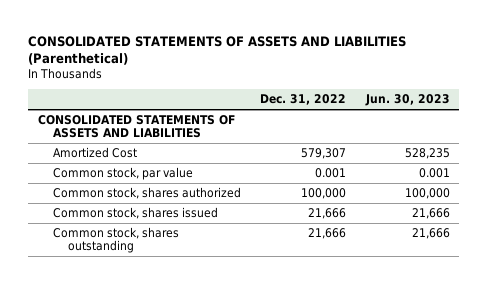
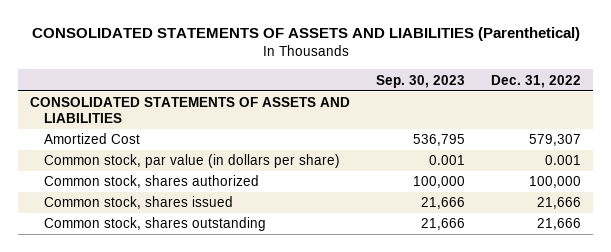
[364,94,450,107] Jun. 30, 2023 -> none
none -> [376,74,466,88] Sep. 30, 2023
[52,166,193,180] Common stock, par value -> [43,154,340,169] Common stock, par value (in dollars per share)

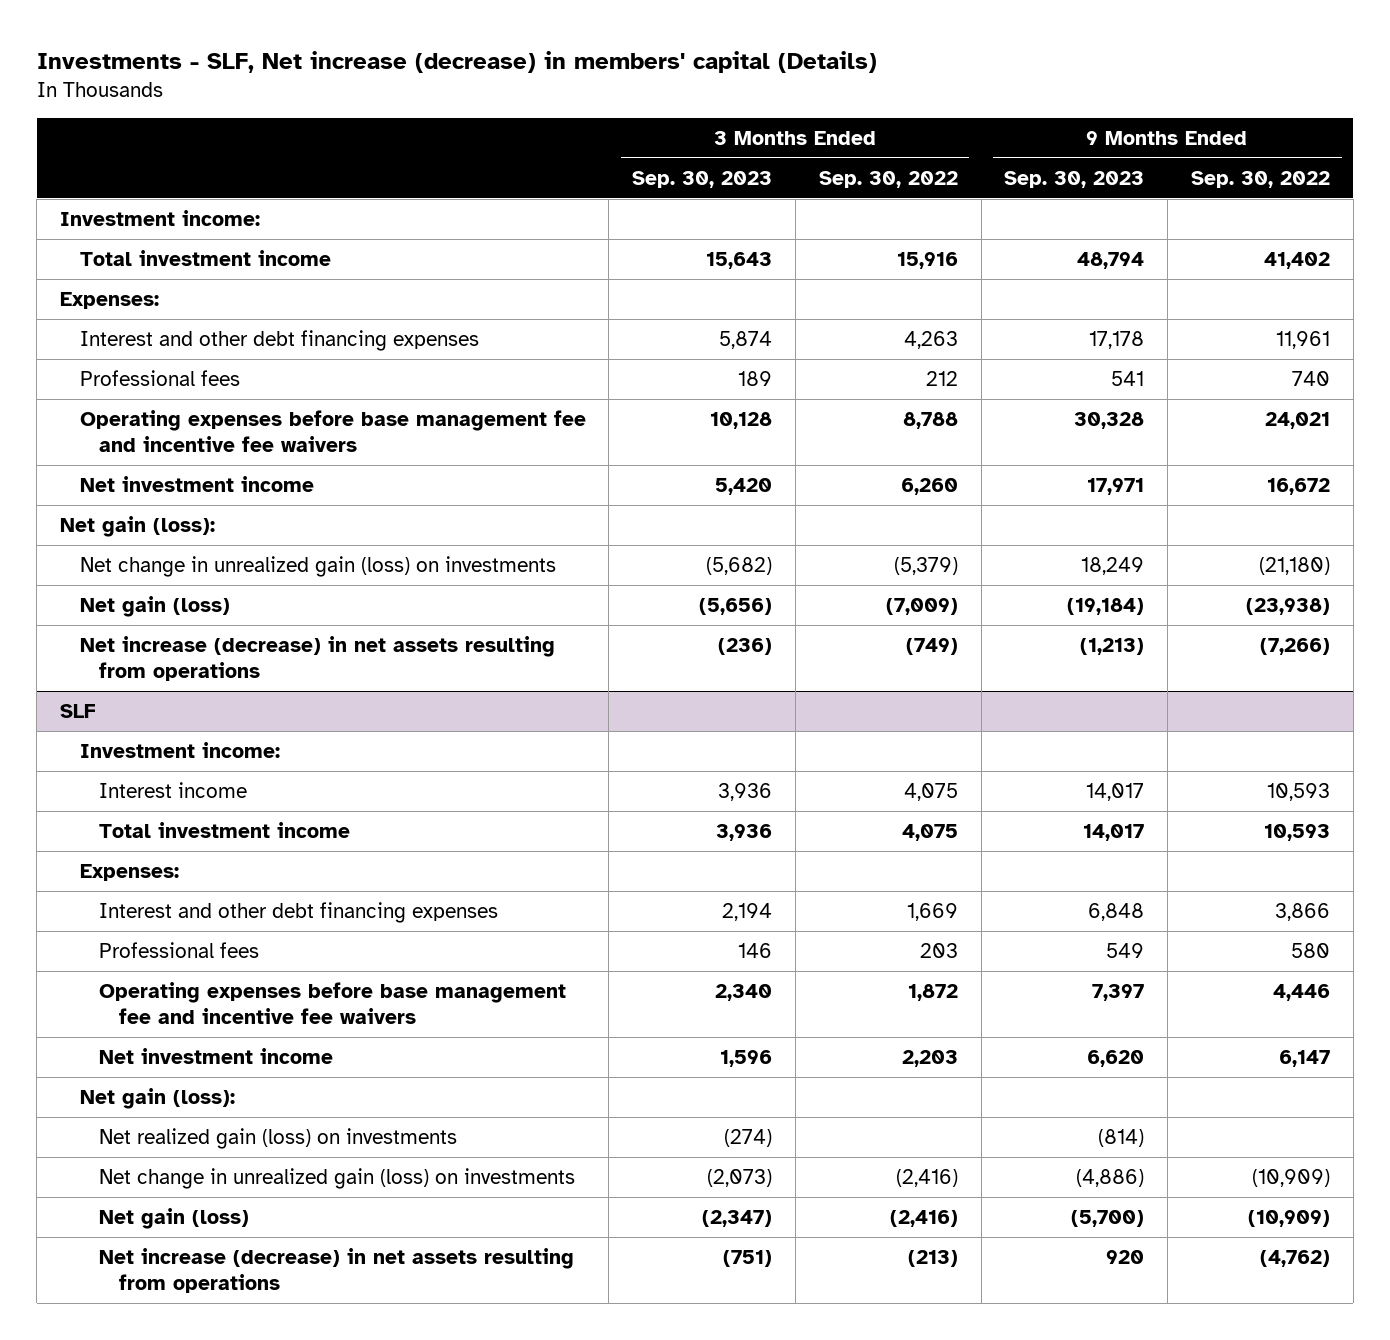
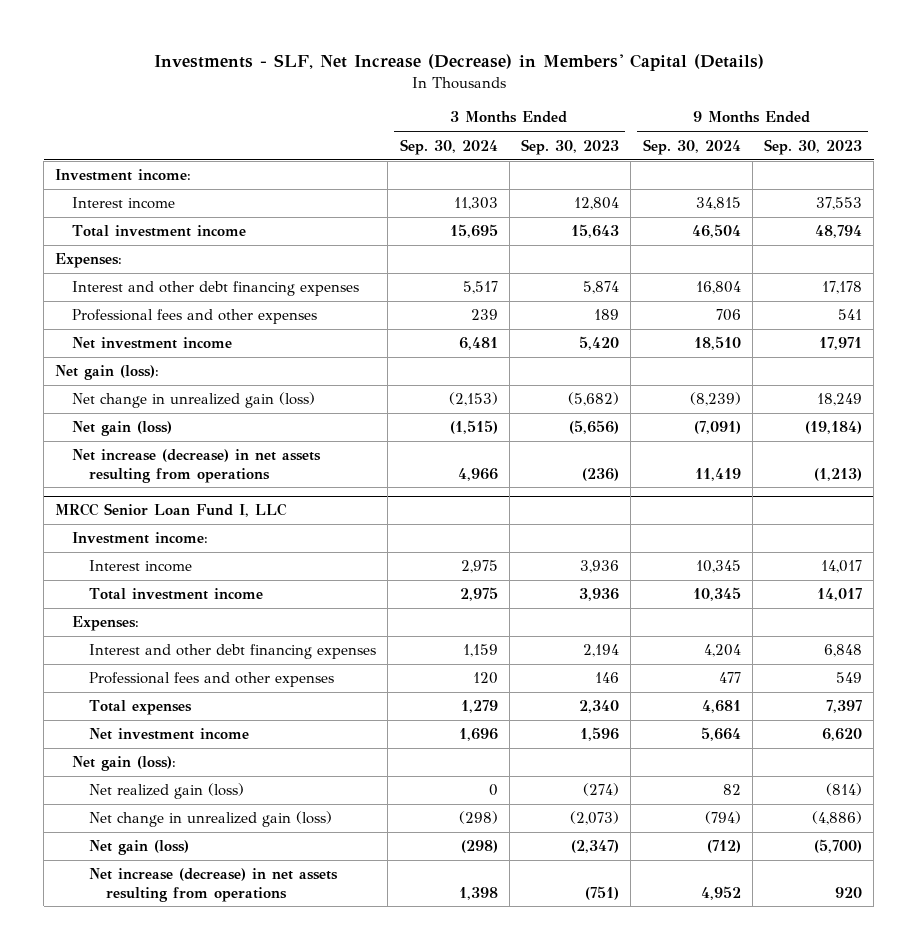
[36,51,877,74] Investments - SLF, Net increase (decrease) in members' capital (Details) -> [153,54,764,72] Investments - SLF, Net Increase (Decrease) in Members' Capital (Details)
[818,170,958,188] Sep. 30, 2022 -> none
[1191,170,1331,188] Sep. 30, 2022 -> none
none -> [399,138,498,155] Sep. 30, 2024
none -> [642,138,741,155] Sep. 30, 2024
none -> [72,197,176,210] Interest income
[79,409,586,453] Operating expenses before base management fee and incentive fee waivers -> none
[79,369,240,386] Professional fees -> [72,309,318,325] Professional fees and other expenses
[79,555,556,577] Net change in unrealized gain (loss) on investments -> [72,392,316,409] Net change in unrealized gain (loss)
[59,703,95,718] SLF -> none
none -> [55,503,288,518] MRCC Senior Loan Fund I, LLC
[99,941,260,958] Professional fees -> [89,672,335,688] Professional fees and other expenses
[99,981,567,1025] Operating expenses before base management fee and incentive fee waivers -> [89,700,193,716] Total expenses
[99,1127,458,1149] Net realized gain (loss) on investments -> [89,783,245,800] Net realized gain (loss)
[99,1167,576,1189] Net change in unrealized gain (loss) on investments -> [89,811,333,828] Net change in unrealized gain (loss)

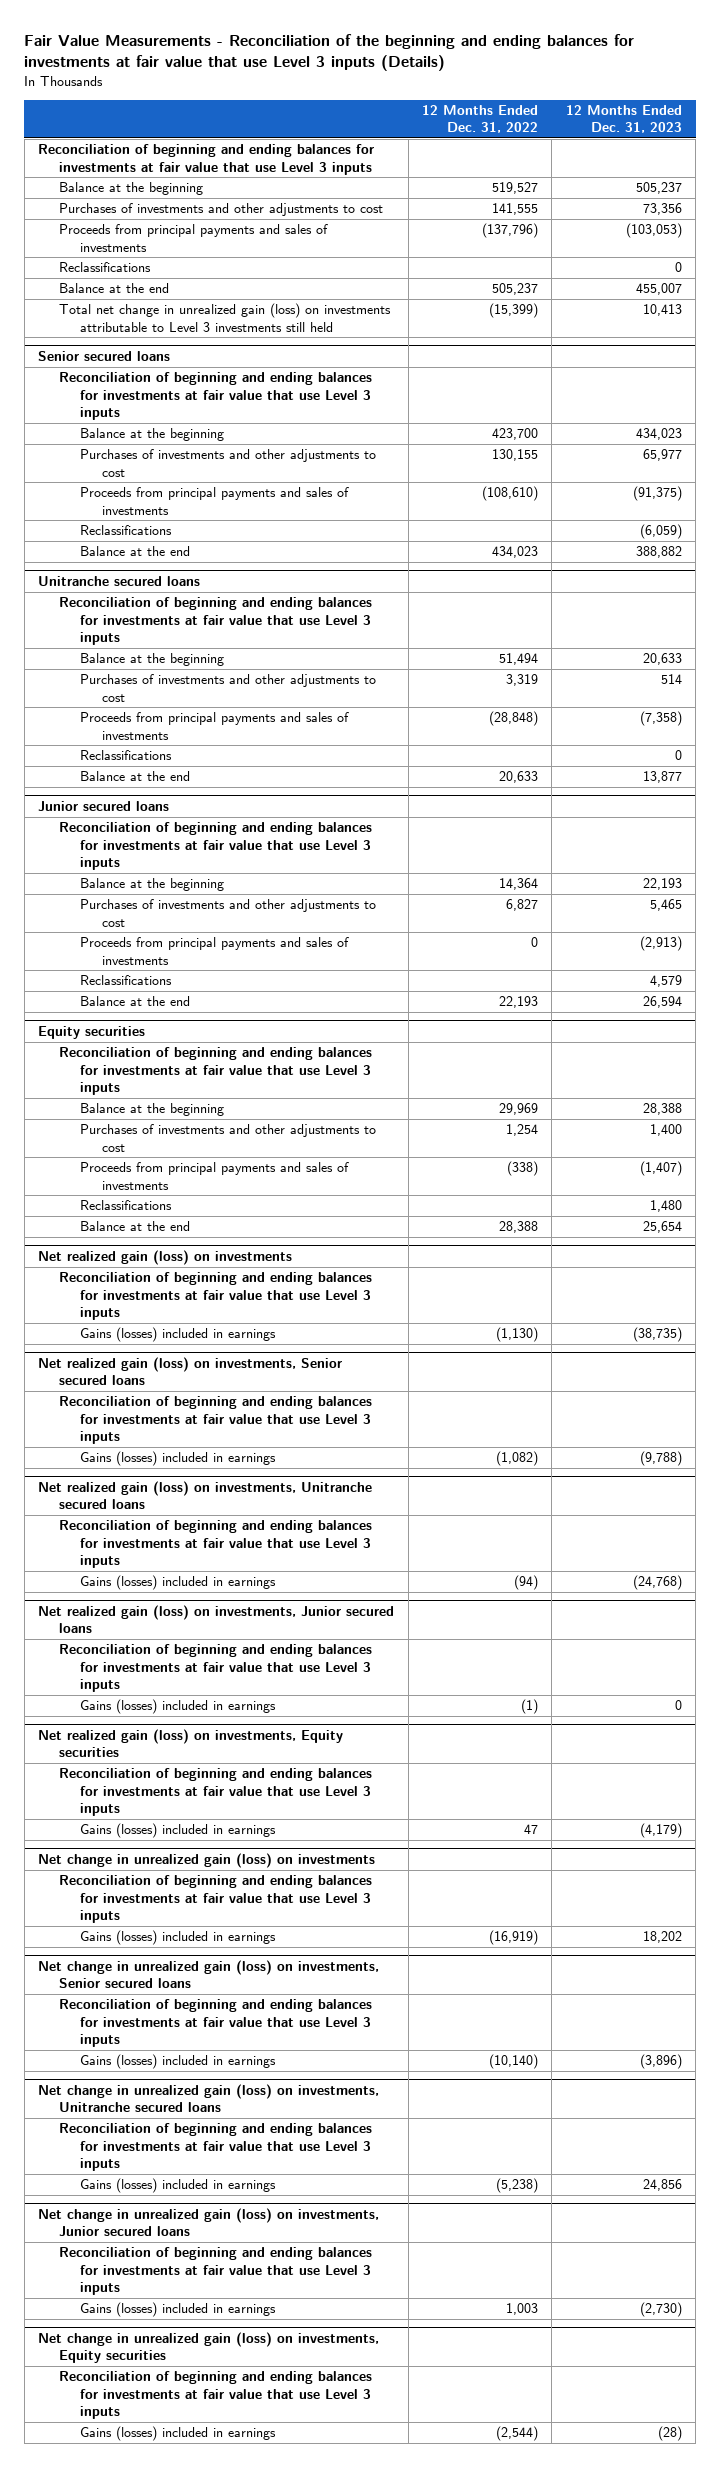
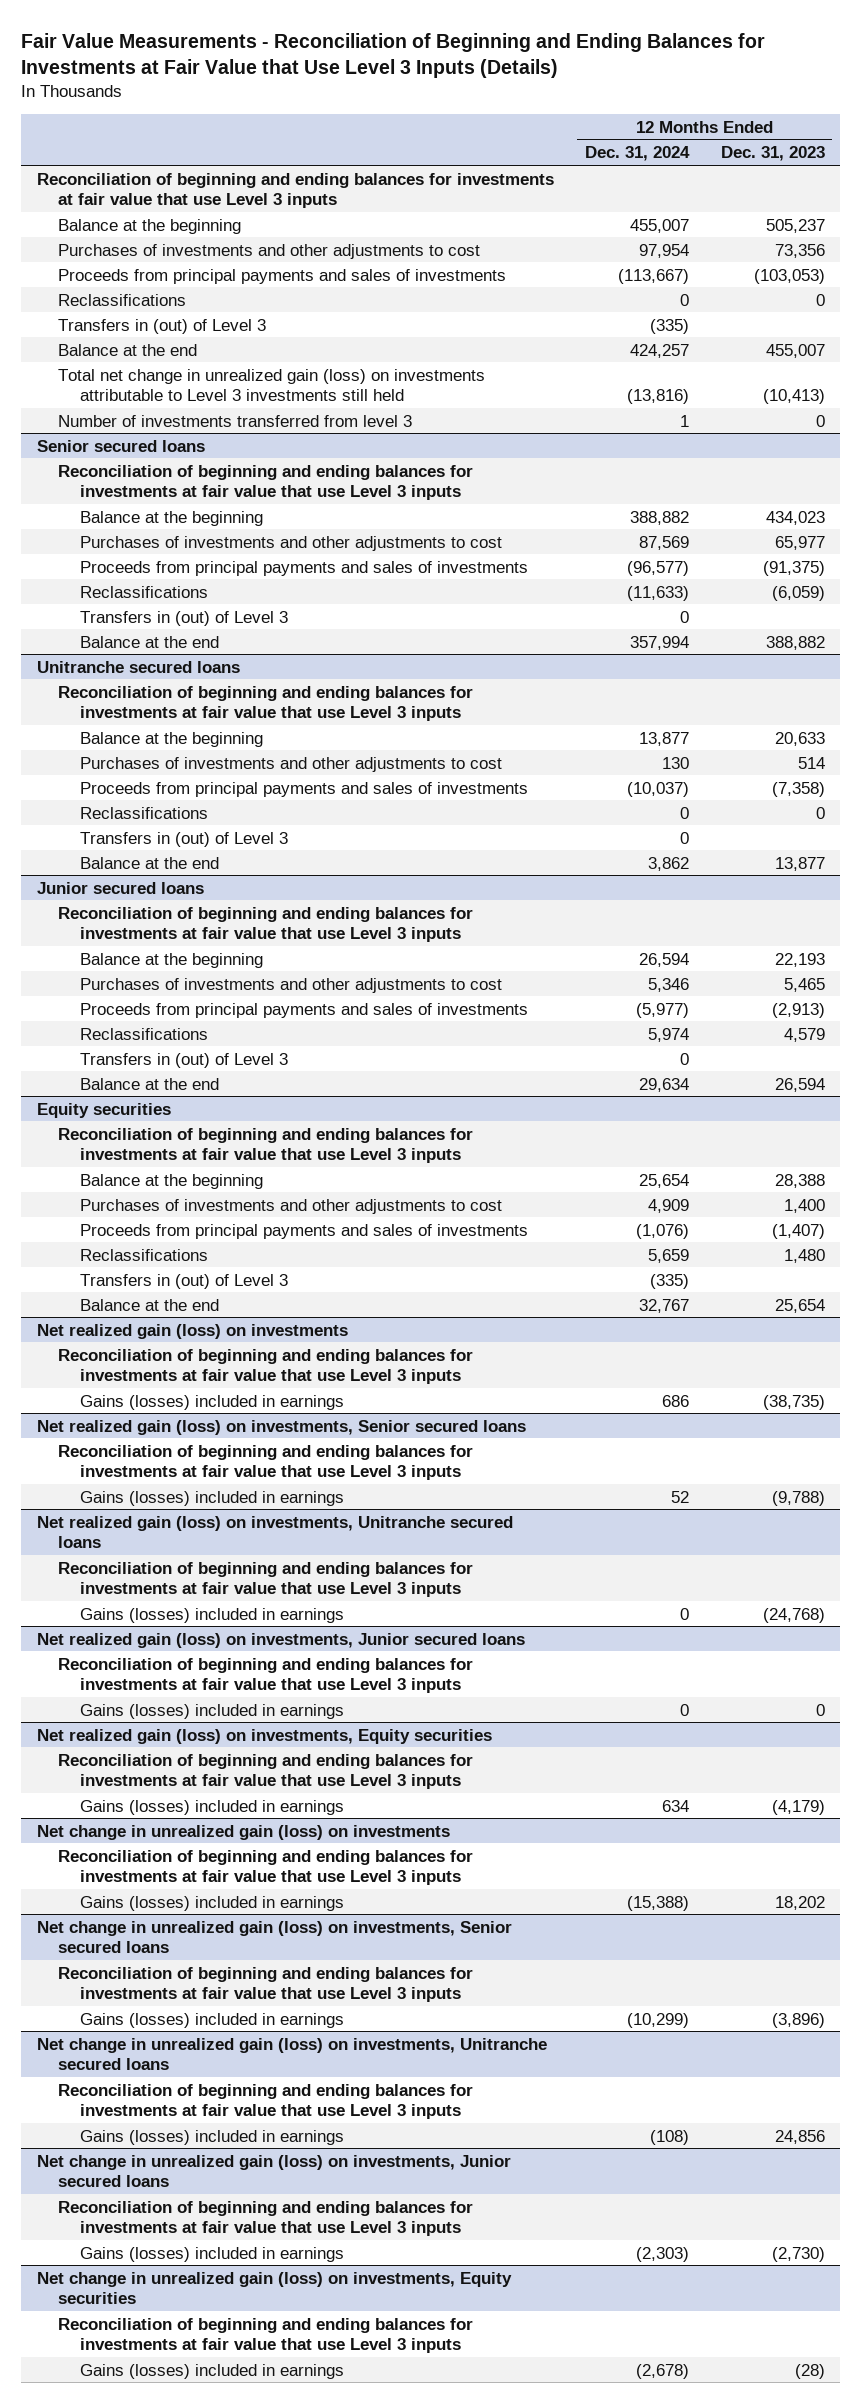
[24,33,635,72] Fair Value Measurements - Reconciliation of the beginning and ending balances for investments at fair value that use Level 3 inputs (Details) -> [20,32,765,79] Fair Value Measurements - Reconciliation of Beginning and Ending Balances for Investments at Fair Value that Use Level 3 Inputs (Details)
[422,104,539,134] 12 Months Ended Dec. 31, 2022 -> none
none -> [585,146,691,162] Dec. 31, 2024
none -> [58,318,267,334] Transfers in (out) of Level 3
[642,304,682,317] 10,413 -> [762,389,825,405] (10,413)
none -> [58,414,413,427] Number of investments transferred from level 3
none -> [79,610,288,626] Transfers in (out) of Level 3
none -> [79,831,288,847] Transfers in (out) of Level 3
none -> [79,1052,288,1068] Transfers in (out) of Level 3
none -> [79,1273,288,1289] Transfers in (out) of Level 3

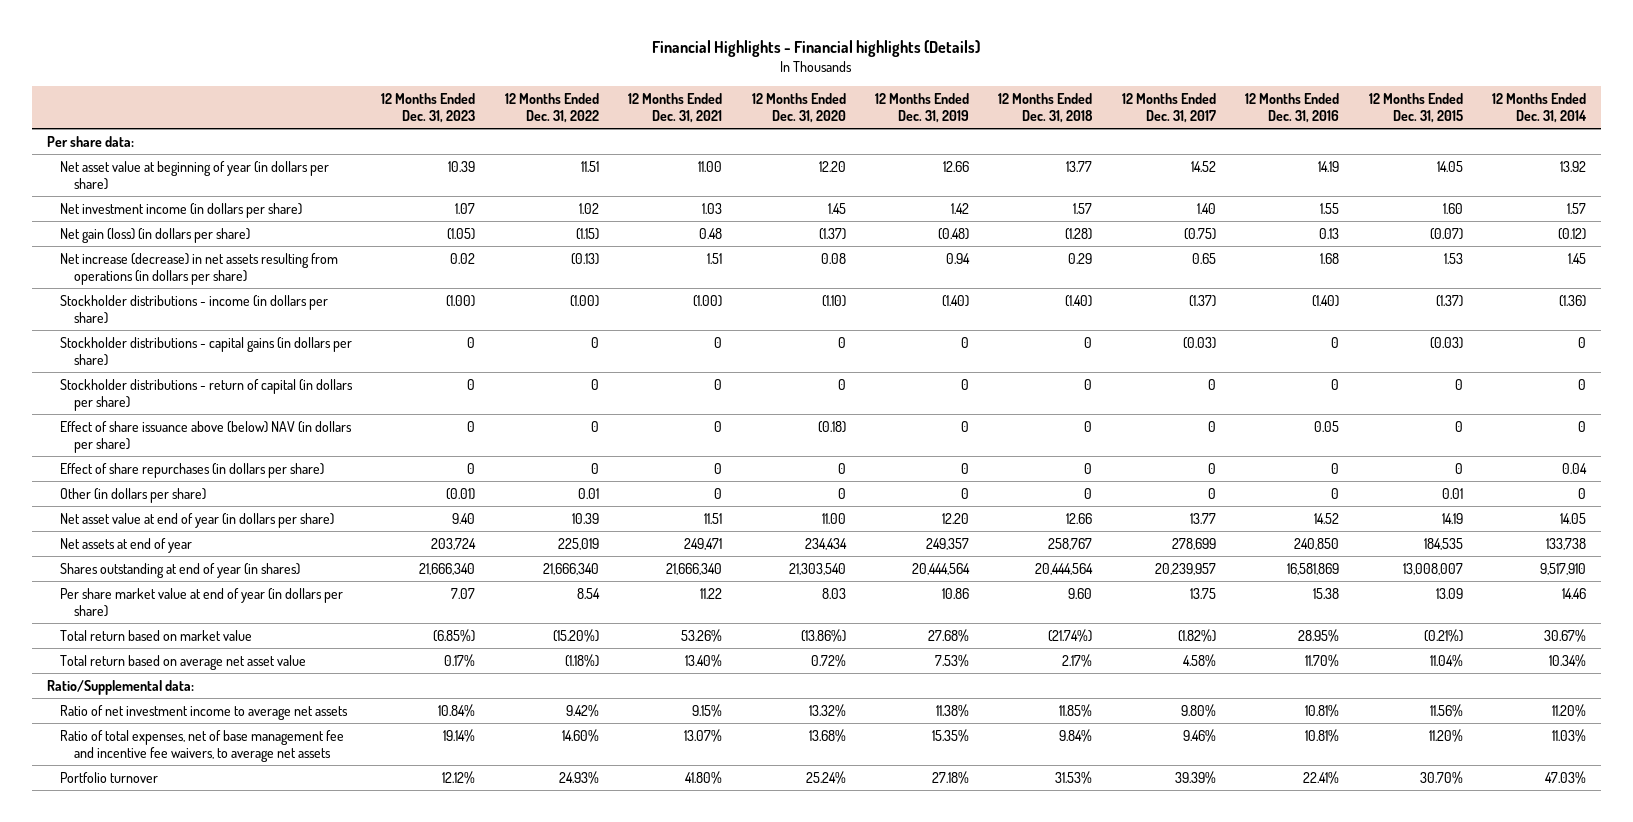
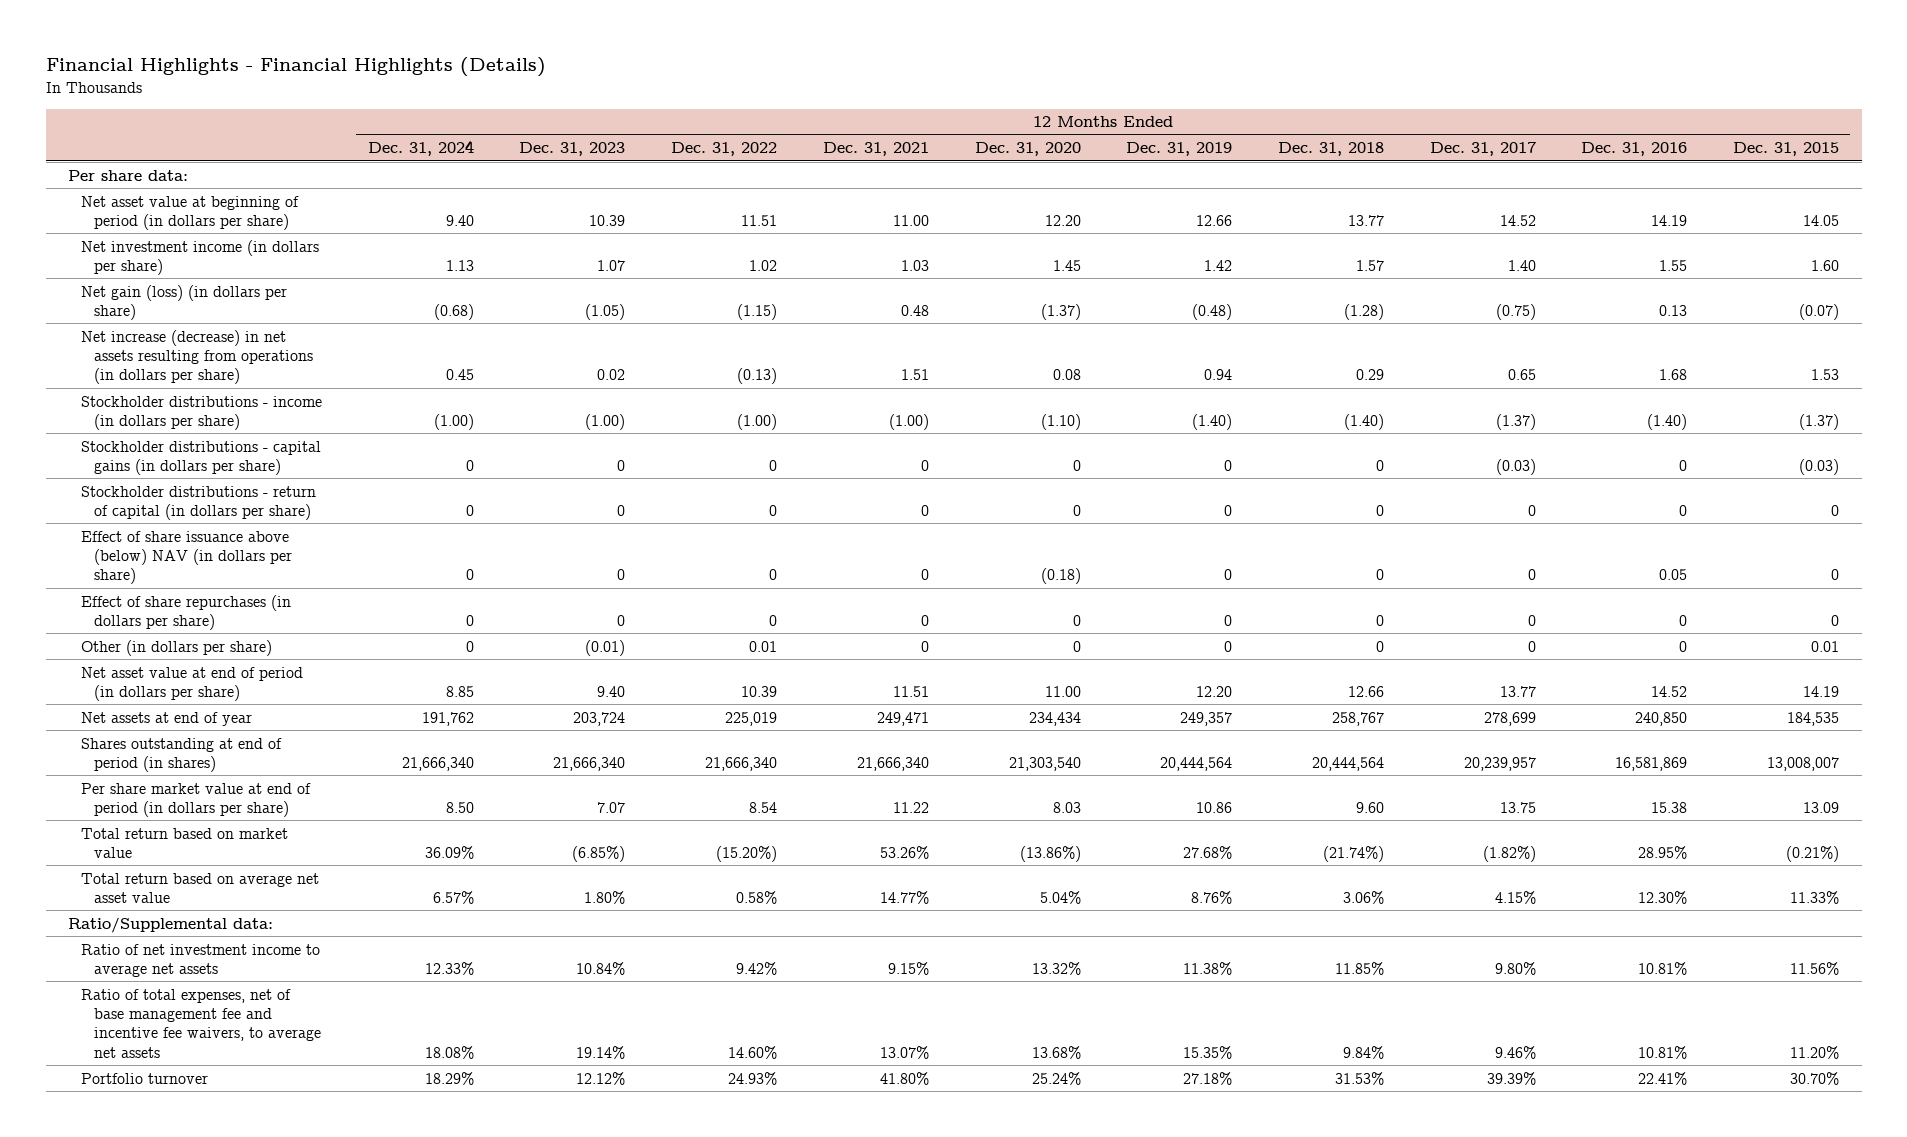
[652,40,981,58] Financial Highlights - Financial highlights (Details) -> [45,56,546,77] Financial Highlights - Financial Highlights (Details)
[1492,92,1588,123] 12 Months Ended Dec. 31, 2014 -> none
none -> [367,140,474,157] Dec. 31, 2024
[60,160,330,190] Net asset value at beginning of year (in dollars per share) -> [81,195,300,230] Net asset value at beginning of period (in dollars per share)
[60,512,335,528] Net asset value at end of year (in dollars per share) -> [81,666,304,701] Net asset value at end of period (in dollars per share)
[60,562,301,578] Shares outstanding at end of year (in shares) -> [81,737,283,772] Shares outstanding at end of period (in shares)
[60,587,344,617] Per share market value at end of year (in dollars per share) -> [81,782,312,817] Per share market value at end of period (in dollars per share)
[444,653,476,667] 0.17% -> [584,890,626,904] 1.80%
[564,653,599,667] (1.18%) -> [736,890,778,904] 0.58%
[685,653,723,667] 13.40% -> [879,890,929,904] 14.77%
[810,653,846,667] 0.72% -> [1039,890,1081,904] 5.04%
[935,653,970,667] 7.53% -> [1191,890,1233,904] 8.76%
[1062,653,1093,667] 2.17% -> [1342,890,1384,904] 3.06%
[1182,653,1216,667] 4.58% -> [1494,890,1536,904] 4.15%
[1305,653,1340,667] 11.70% -> [1638,890,1688,904] 12.30%
[1429,653,1463,667] 11.04% -> [1790,890,1840,904] 11.33%

